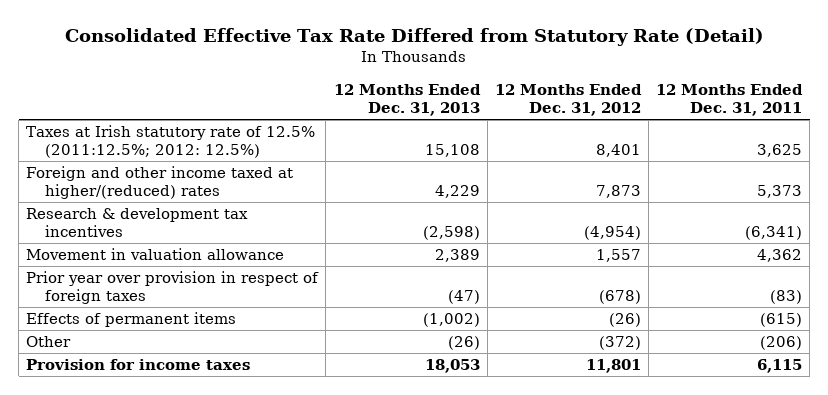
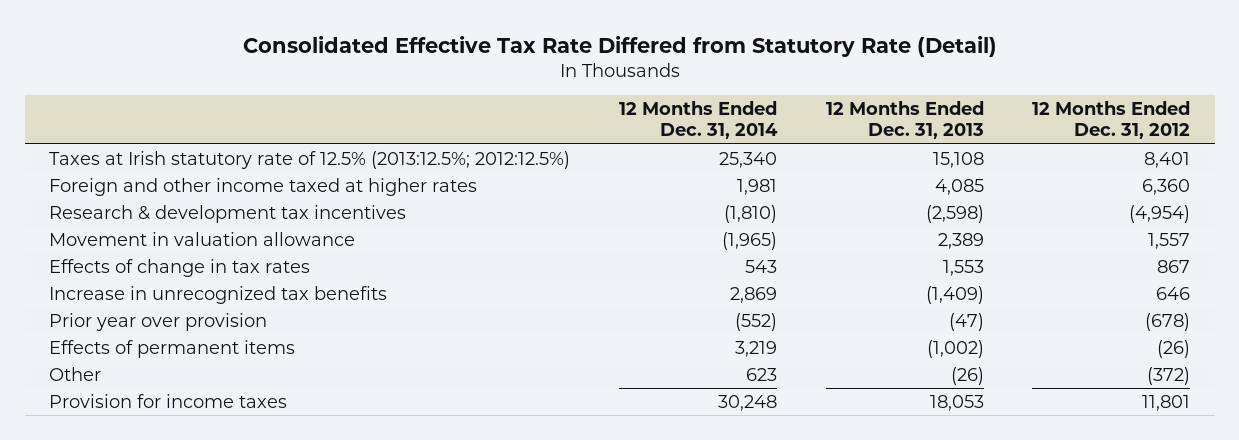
[656,83,804,116] 12 Months Ended Dec. 31, 2011 -> none
none -> [618,101,778,140] 12 Months Ended Dec. 31, 2014
[26,125,316,159] Taxes at Irish statutory rate of 12.5% (2011:12.5%; 2012: 12.5%) -> [49,150,571,169] Taxes at Irish statutory rate of 12.5% (2013:12.5%; 2012:12.5%)
[26,166,294,200] Foreign and other income taxed at higher/(reduced) rates -> [49,177,478,196] Foreign and other income taxed at higher rates
[434,185,480,199] 4,229 -> [934,178,984,195] 4,085
[595,185,641,199] 7,873 -> [1142,178,1191,195] 6,360
none -> [49,258,311,277] Effects of change in tax rates
none -> [49,285,388,304] Increase in unrecognized tax benefits
[26,271,320,305] Prior year over provision in respect of foreign taxes -> [49,312,268,331] Prior year over provision

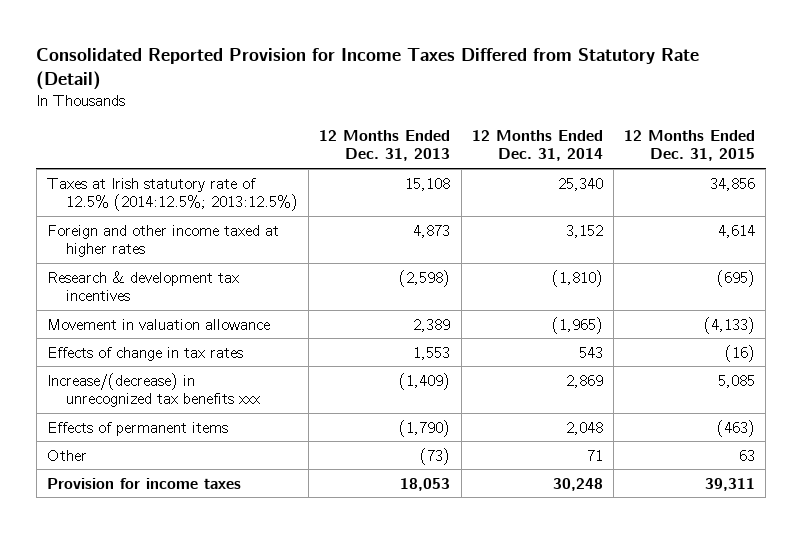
[242,35,997,57] Consolidated Effective Tax Rate Differed from Statutory Rate (Detail) -> [36,47,700,90] Consolidated Reported Provision for Income Taxes Differed from Statutory Rate (Detail)
[1032,101,1191,140] 12 Months Ended Dec. 31, 2012 -> none
none -> [623,129,755,162] 12 Months Ended Dec. 31, 2015
[49,150,571,169] Taxes at Irish statutory rate of 12.5% (2013:12.5%; 2012:12.5%) -> [47,177,299,212] Taxes at Irish statutory rate of 12.5% (2014:12.5%; 2013:12.5%)
[736,178,777,195] 1,981 -> [565,224,603,238] 3,152
[934,178,984,195] 4,085 -> [413,224,451,238] 4,873
[49,312,268,331] Prior year over provision -> none
[49,285,388,304] Increase in unrecognized tax benefits -> [47,372,261,408] Increase/(decrease) in unrecognized tax benefits xxx
[734,340,777,357] 3,219 -> [565,421,603,435] 2,048
[926,339,984,358] (1,002) -> [399,419,451,437] (1,790)
[745,367,777,381] 623 -> [586,449,603,461] 71
[950,366,984,385] (26) -> [420,447,451,465] (73)

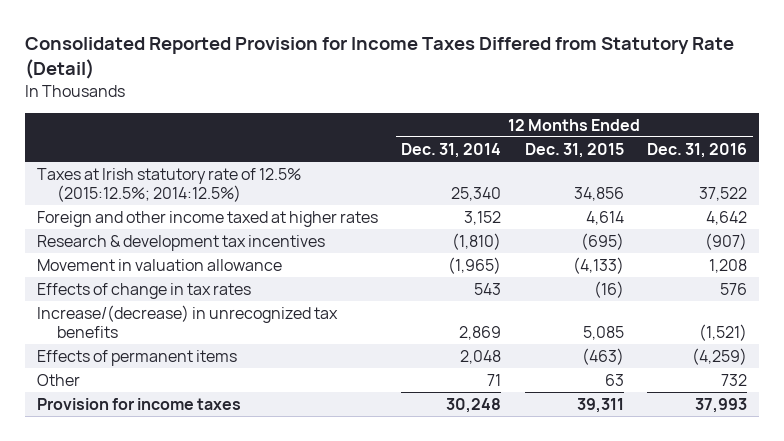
[319,129,451,162] 12 Months Ended Dec. 31, 2013 -> none
none -> [647,142,748,158] Dec. 31, 2016
[47,177,299,212] Taxes at Irish statutory rate of 12.5% (2014:12.5%; 2013:12.5%) -> [37,167,302,202] Taxes at Irish statutory rate of 12.5% (2015:12.5%; 2014:12.5%)
[47,372,261,408] Increase/(decrease) in unrecognized tax benefits xxx -> [37,304,339,338] Increase/(decrease) in unrecognized tax benefits

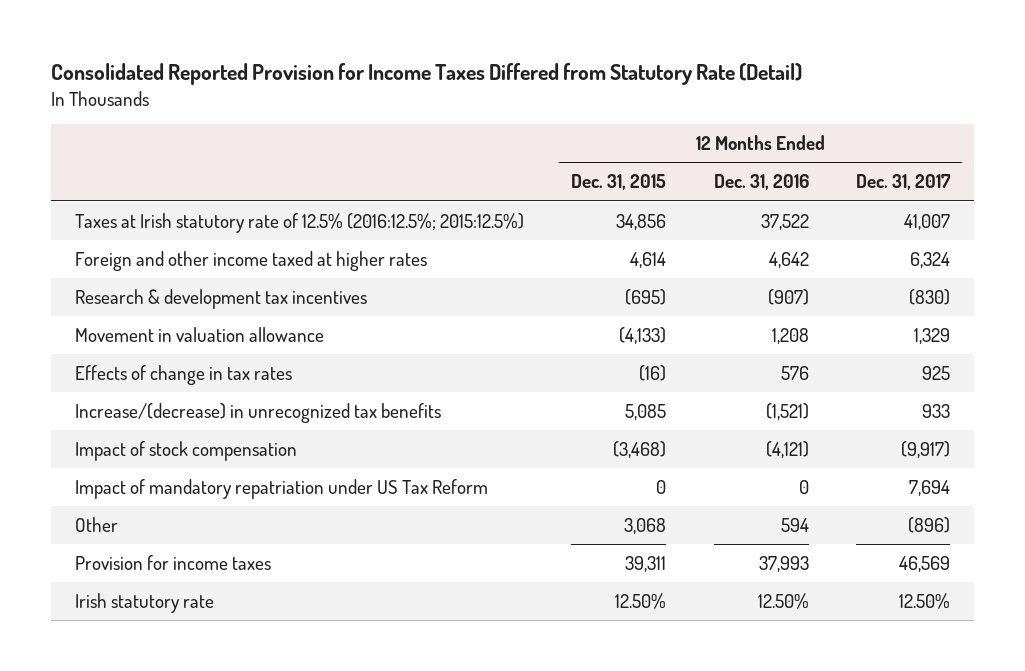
[401,142,502,158] Dec. 31, 2014 -> none
none -> [856,174,952,191] Dec. 31, 2017
[37,167,302,202] Taxes at Irish statutory rate of 12.5% (2015:12.5%; 2014:12.5%) -> [74,212,524,233] Taxes at Irish statutory rate of 12.5% (2016:12.5%; 2015:12.5%)
[37,349,238,366] Effects of permanent items -> none
none -> [74,440,297,461] Impact of stock compensation
none -> [74,478,488,499] Impact of mandatory repatriation under US Tax Reform
[604,373,624,386] 63 -> [624,517,667,534] 3,068
[721,373,748,386] 732 -> [780,517,809,532] 594
none -> [74,592,214,613] Irish statutory rate

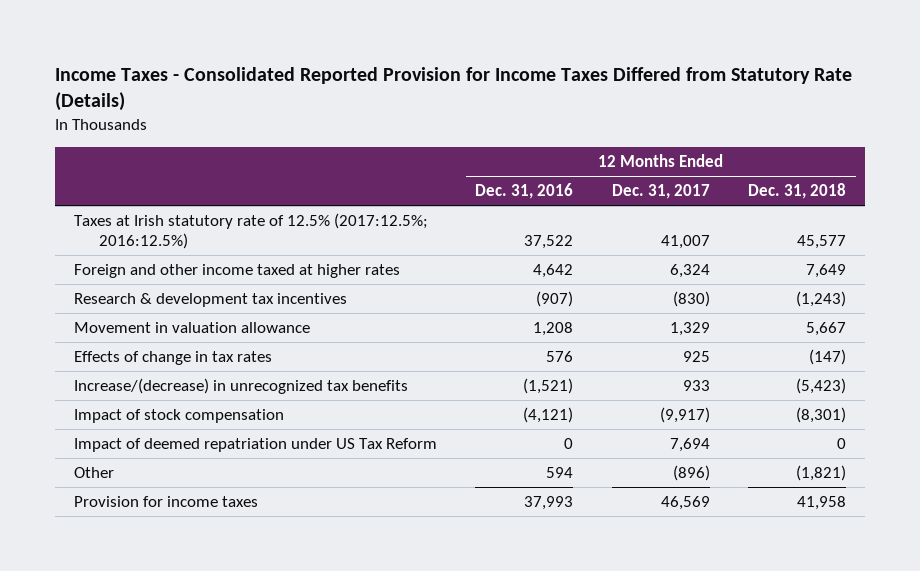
[51,63,803,86] Consolidated Reported Provision for Income Taxes Differed from Statutory Rate (Detail) -> [54,67,852,112] Income Taxes - Consolidated Reported Provision for Income Taxes Differed from Statutory Rate (Details)
[571,174,667,191] Dec. 31, 2015 -> none
none -> [748,183,847,200] Dec. 31, 2018
[74,212,524,233] Taxes at Irish statutory rate of 12.5% (2016:12.5%; 2015:12.5%) -> [74,213,429,249] Taxes at Irish statutory rate of 12.5% (2017:12.5%; 2016:12.5%)
[74,478,488,499] Impact of mandatory repatriation under US Tax Reform -> [74,438,438,453] Impact of deemed repatriation under US Tax Reform
[74,592,214,613] Irish statutory rate -> none

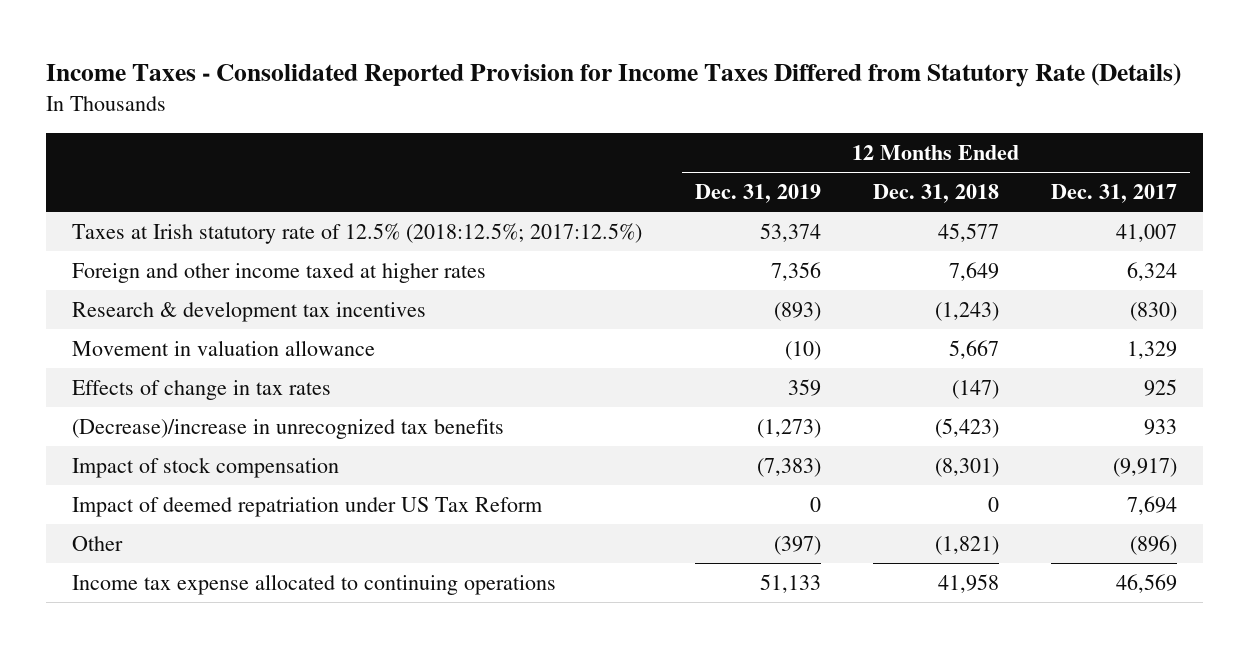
[475,183,574,200] Dec. 31, 2016 -> none
none -> [694,184,821,204] Dec. 31, 2019
[74,213,429,249] Taxes at Irish statutory rate of 12.5% (2017:12.5%; 2016:12.5%) -> [72,222,643,244] Taxes at Irish statutory rate of 12.5% (2018:12.5%; 2017:12.5%)
[74,378,409,395] Increase/(decrease) in unrecognized tax benefits -> [72,418,505,439] (Decrease)/increase in unrecognized tax benefits
[74,496,259,508] Provision for income taxes -> [72,573,557,595] Income tax expense allocated to continuing operations

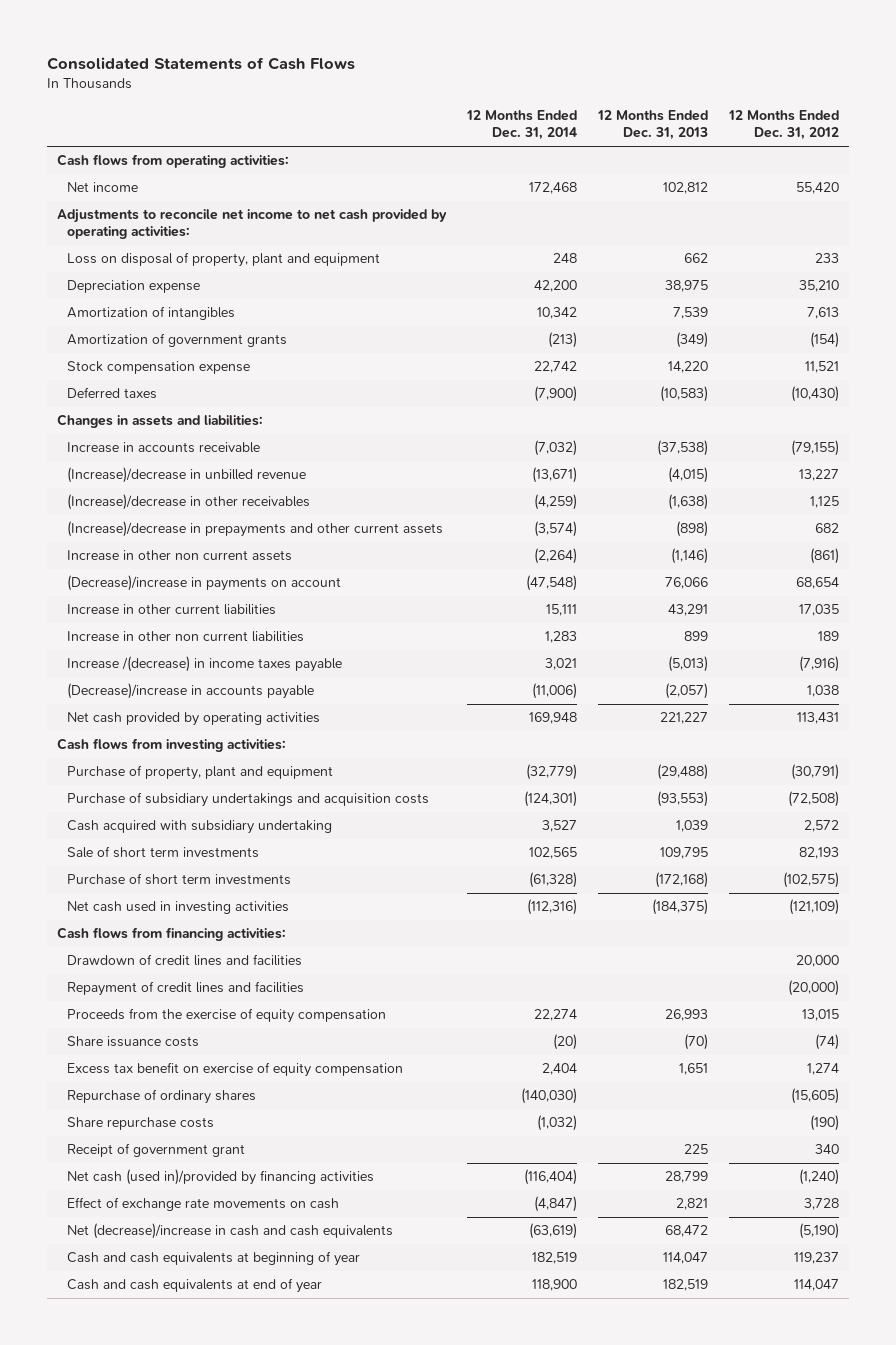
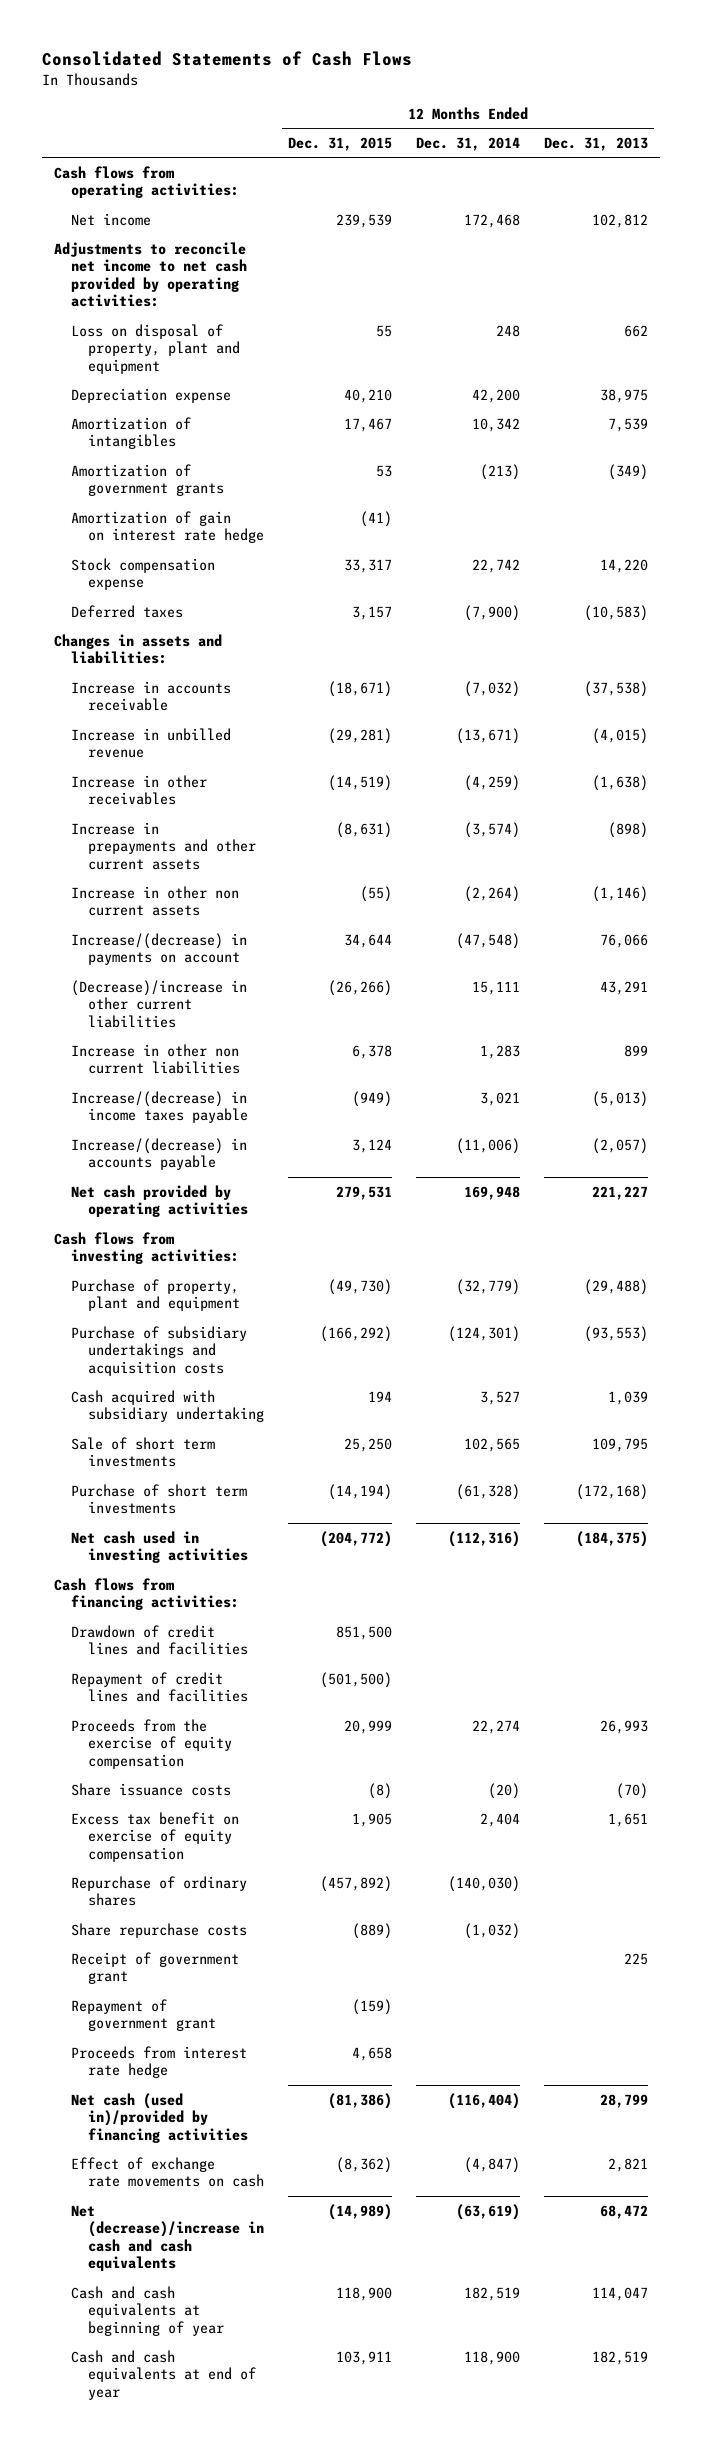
[728,110,840,141] 12 Months Ended Dec. 31, 2012 -> none
none -> [287,136,392,151] Dec. 31, 2015
none -> [70,510,264,544] Amortization of gain on interest rate hedge
[67,467,307,484] (Increase)/decrease in unbilled revenue -> [70,727,231,759] Increase in unbilled revenue
[67,494,311,511] (Increase)/decrease in other receivables -> [70,774,207,806] Increase in other receivables
[67,521,444,538] (Increase)/decrease in prepayments and other current assets -> [70,821,256,870] Increase in prepayments and other current assets
[67,575,342,592] (Decrease)/increase in payments on account -> [70,932,247,966] Increase/(decrease) in payments on account
[67,604,277,616] Increase in other current liabilities -> [70,979,247,1028] (Decrease)/increase in other current liabilities
[67,656,343,673] Increase /(decrease) in income taxes payable -> [70,1090,248,1124] Increase/(decrease) in income taxes payable
[67,683,315,700] (Decrease)/increase in accounts payable -> [70,1137,247,1171] Increase/(decrease) in accounts payable
none -> [70,1998,216,2032] Repayment of government grant
none -> [70,2045,247,2079] Proceeds from interest rate hedge

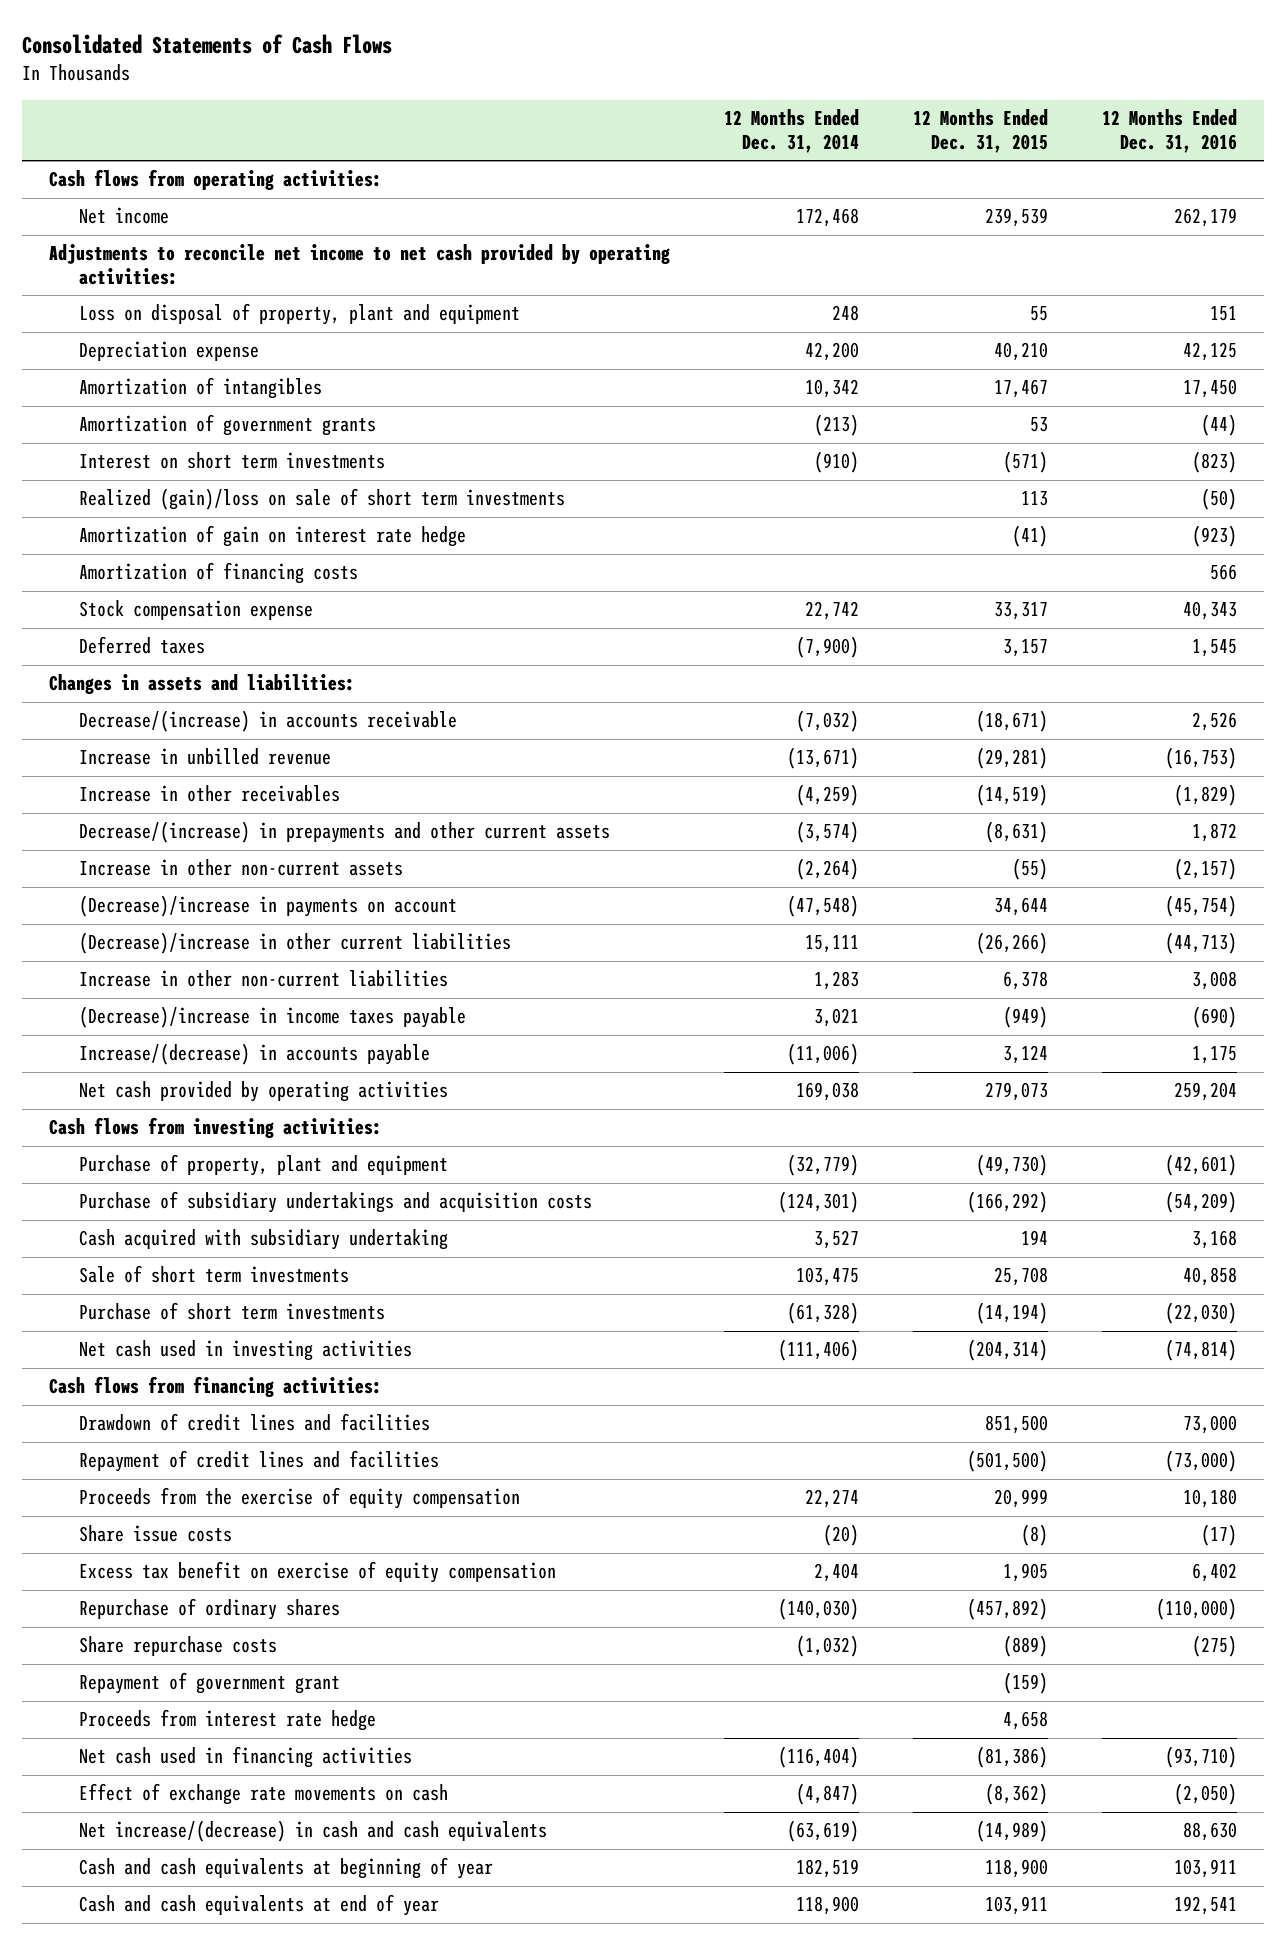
[544,136,649,151] Dec. 31, 2013 -> none
none -> [1102,108,1238,153] 12 Months Ended Dec. 31, 2016
none -> [79,452,386,470] Interest on short term investments
none -> [79,488,566,511] Realized (gain)/loss on sale of short term investments
none -> [79,562,359,585] Amortization of financing costs
[70,680,231,712] Increase in accounts receivable -> [79,710,458,733] Decrease/(increase) in accounts receivable
[70,821,256,870] Increase in prepayments and other current assets -> [79,821,611,844] Decrease/(increase) in prepayments and other current assets
[70,885,239,917] Increase in other non current assets -> [79,859,404,877] Increase in other non-current assets
[70,932,247,966] Increase/(decrease) in payments on account -> [79,895,458,918] (Decrease)/increase in payments on account
[70,1043,240,1075] Increase in other non current liabilities -> [79,970,449,988] Increase in other non-current liabilities
[70,1090,248,1124] Increase/(decrease) in income taxes payable -> [79,1006,467,1029] (Decrease)/increase in income taxes payable
[335,1185,392,1200] 279,531 -> [985,1082,1049,1102] 279,073
[463,1185,520,1200] 169,948 -> [796,1082,860,1102] 169,038
[343,1437,392,1452] 25,250 -> [994,1267,1049,1287] 25,708
[463,1437,520,1452] 102,565 -> [796,1267,860,1287] 103,475
[319,1530,392,1547] (204,772) -> [967,1339,1049,1362] (204,314)
[447,1530,520,1547] (112,316) -> [778,1339,860,1362] (111,406)
[70,1782,231,1796] Share issuance costs -> [79,1525,233,1543] Share issue costs
[70,1951,239,1985] Receipt of government grant -> none
[70,2092,248,2143] Net cash (used in)/provided by financing activities -> [79,1746,413,1769] Net cash used in financing activities
[70,2204,264,2272] Net (decrease)/increase in cash and cash equivalents -> [79,1820,548,1843] Net increase/(decrease) in cash and cash equivalents

